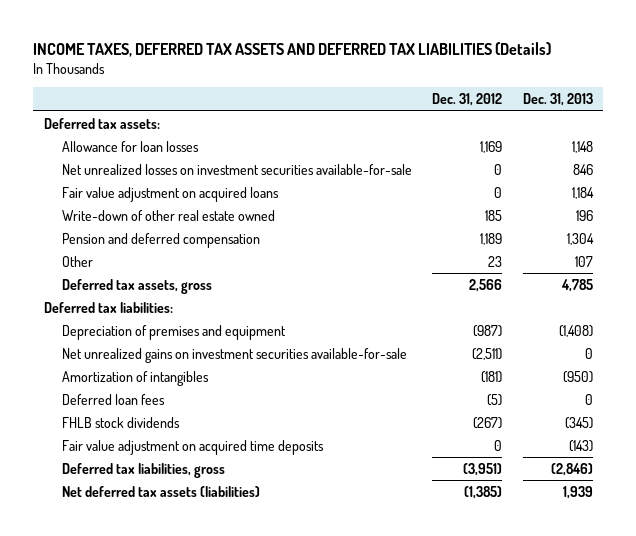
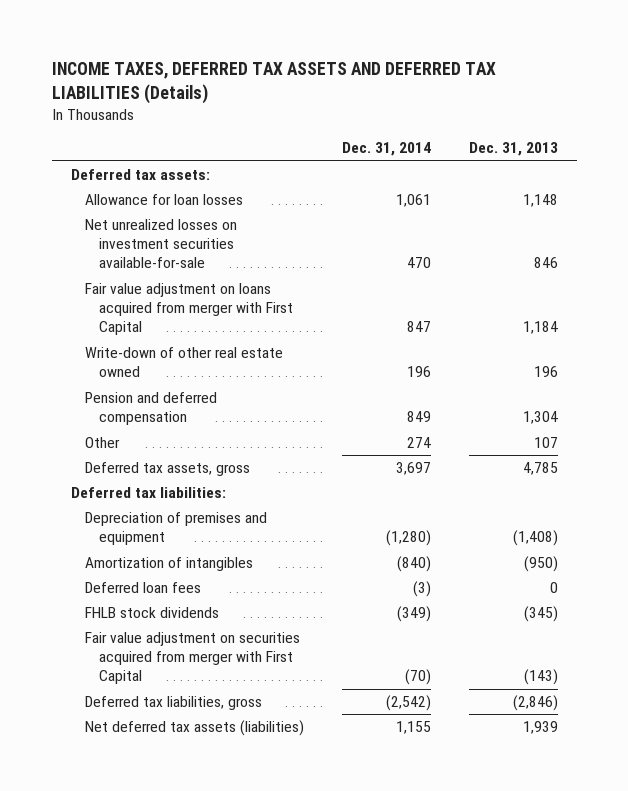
[432,93,503,107] Dec. 31, 2012 -> none
none -> [341,142,431,157] Dec. 31, 2014
[62,186,280,202] Fair value adjustment on acquired loans -> [84,283,293,336] Fair value adjustment on loans acquired from merger with First Capital
[62,347,408,363] Net unrealized gains on investment securities available-for-sale -> none
[62,439,325,455] Fair value adjustment on acquired time deposits -> [84,632,300,685] Fair value adjustment on securities acquired from merger with First Capital

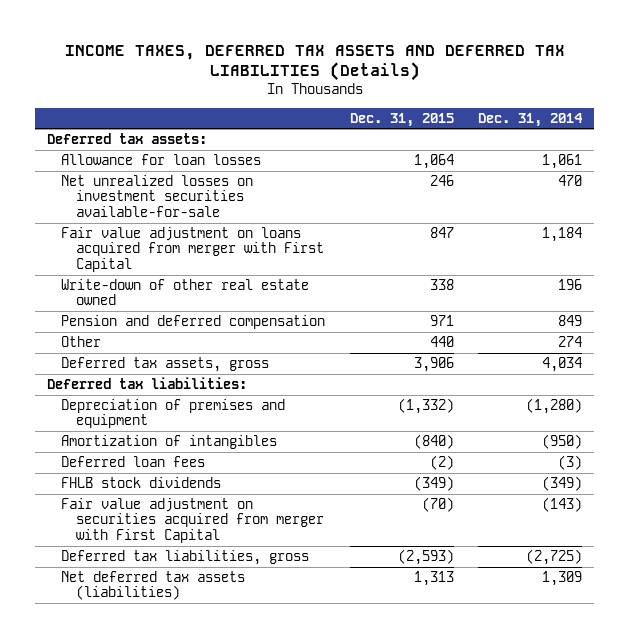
[468,142,558,157] Dec. 31, 2013 -> none
none -> [349,112,454,127] Dec. 31, 2015
[406,321,431,333] 847 -> [542,226,583,242] 1,184
[395,462,431,476] 3,697 -> [542,356,583,372] 4,034
[396,556,431,573] (840) -> [542,433,583,449] (950)
[404,669,431,686] (70) -> [542,496,583,512] (143)
[385,695,431,712] (2,542) -> [526,548,583,565] (2,725)
[395,721,431,735] 1,155 -> [542,570,583,586] 1,309

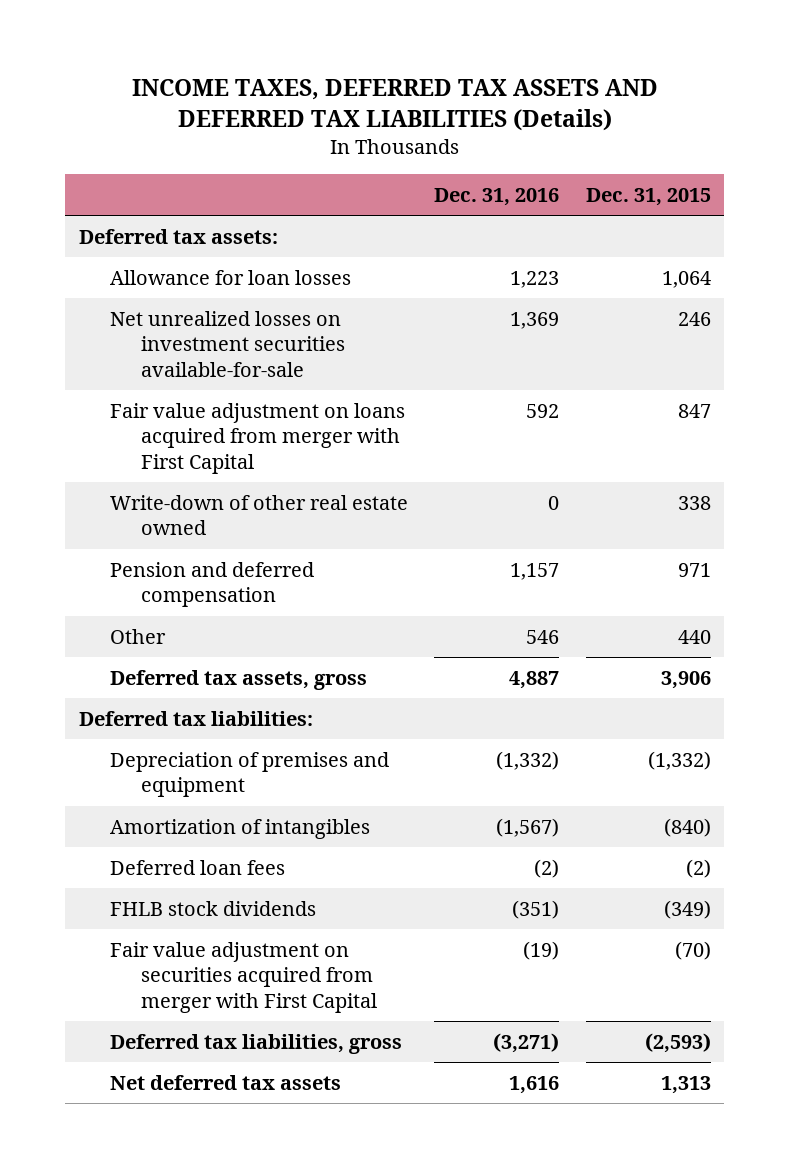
[478,112,584,127] Dec. 31, 2014 -> none
none -> [434,187,560,206] Dec. 31, 2016
[61,570,246,601] Net deferred tax assets (liabilities) -> [109,1074,341,1090] Net deferred tax assets

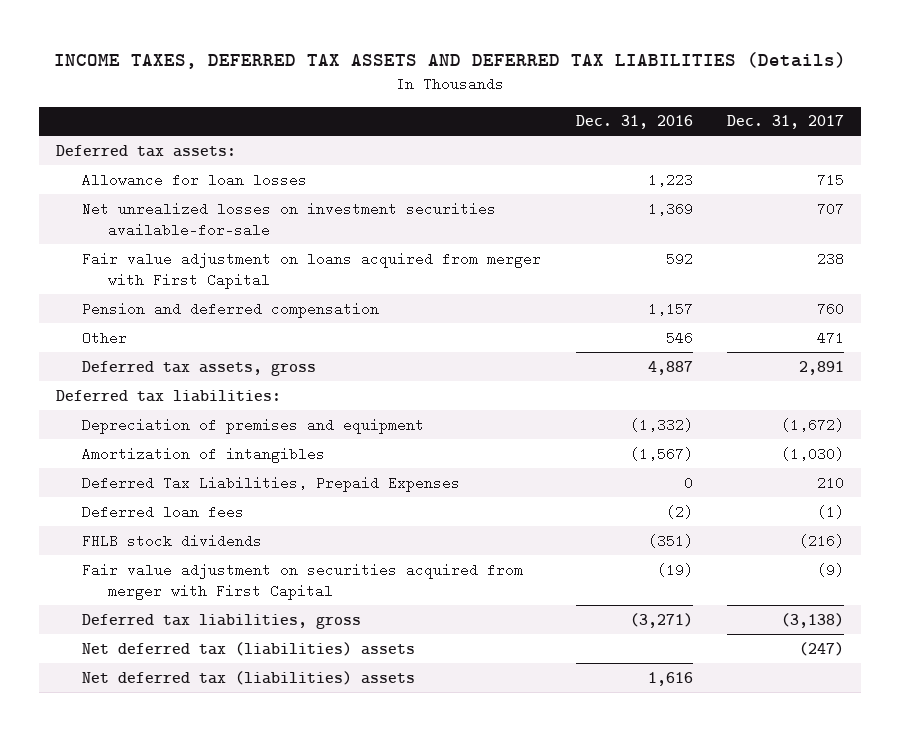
[585,187,711,206] Dec. 31, 2015 -> none
none -> [726,115,844,130] Dec. 31, 2017
[109,494,408,536] Write-down of other real estate owned -> none
none -> [82,475,461,492] Deferred Tax Liabilities, Prepaid Expenses
none -> [82,641,416,656] Net deferred tax (liabilities) assets
[109,1074,341,1090] Net deferred tax assets -> [82,670,416,685] Net deferred tax (liabilities) assets

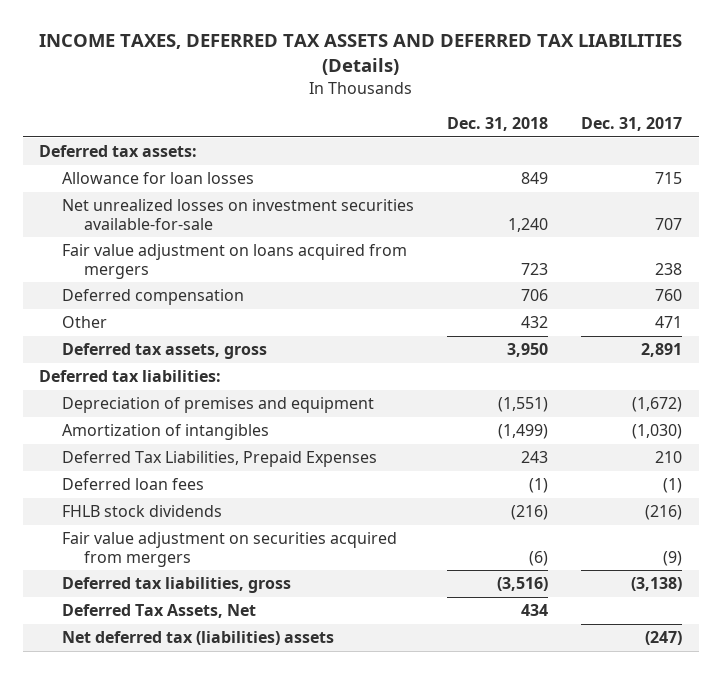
[575,115,693,130] Dec. 31, 2016 -> none
none -> [446,117,548,132] Dec. 31, 2018
[82,251,542,290] Fair value adjustment on loans acquired from merger with First Capital -> [61,244,407,279] Fair value adjustment on loans acquired from mergers
[82,301,380,318] Pension and deferred compensation -> [61,289,244,306] Deferred compensation
[82,562,524,601] Fair value adjustment on securities acquired from merger with First Capital -> [61,532,397,567] Fair value adjustment on securities acquired from mergers
none -> [61,604,256,619] Deferred Tax Assets, Net
[82,670,416,685] Net deferred tax (liabilities) assets -> none

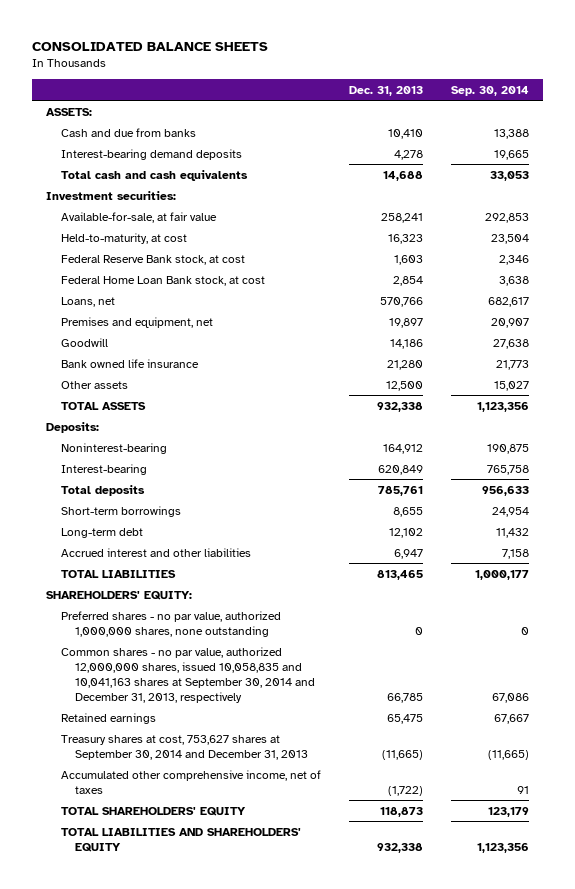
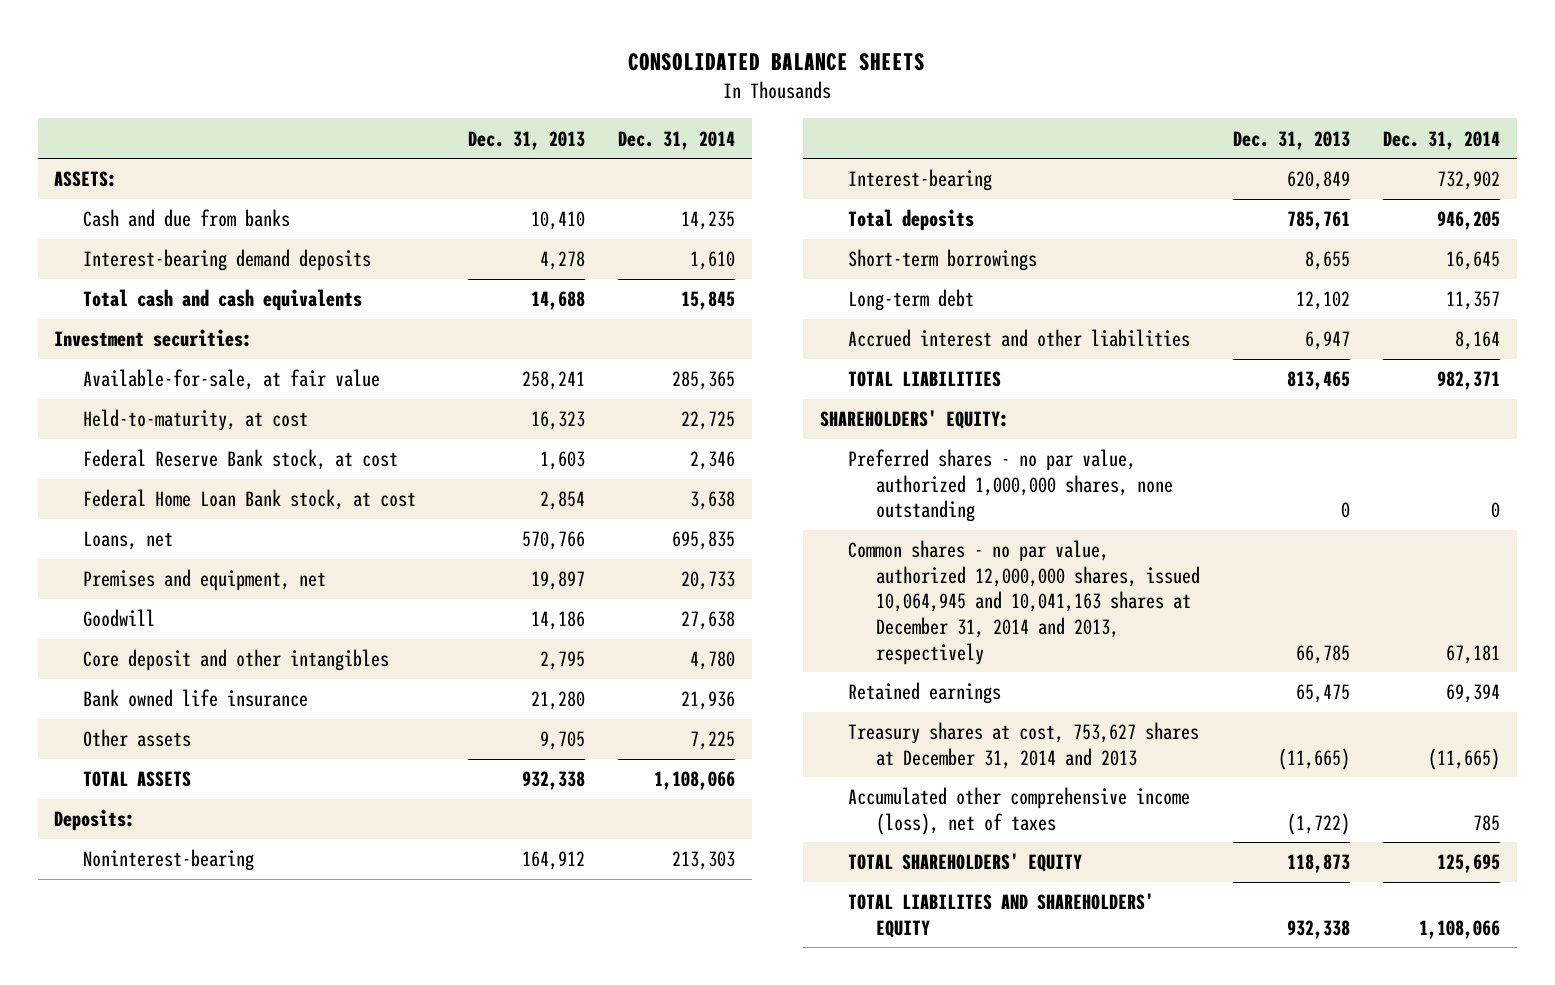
[451,85,530,96] Sep. 30, 2014 -> none
none -> [617,130,735,150] Dec. 31, 2014
none -> [82,649,389,672] Core deposit and other intangibles
[385,380,423,391] 12,500 -> [539,731,585,751] 9,705
[60,646,316,703] Common shares - no par value, authorized 12,000,000 shares, issued 10,058,835 and 10,041,163 shares at September 30, 2014 and December 31, 2013, respectively -> [847,540,1201,665] Common shares - no par value, authorized 12,000,000 shares, issued 10,064,945 and 10,041,163 shares at December 31, 2014 and 2013, respectively
[60,734,309,760] Treasury shares at cost, 753,627 shares at September 30, 2014 and December 31, 2013 -> [847,722,1199,769] Treasury shares at cost, 753,627 shares at December 31, 2014 and 2013
[60,769,321,794] Accumulated other comprehensive income, net of taxes -> [847,787,1190,835] Accumulated other comprehensive income (loss), net of taxes
[60,827,301,852] TOTAL LIABILITIES AND SHAREHOLDERS' EQUITY -> [847,893,1154,938] TOTAL LIABILITES AND SHAREHOLDERS' EQUITY

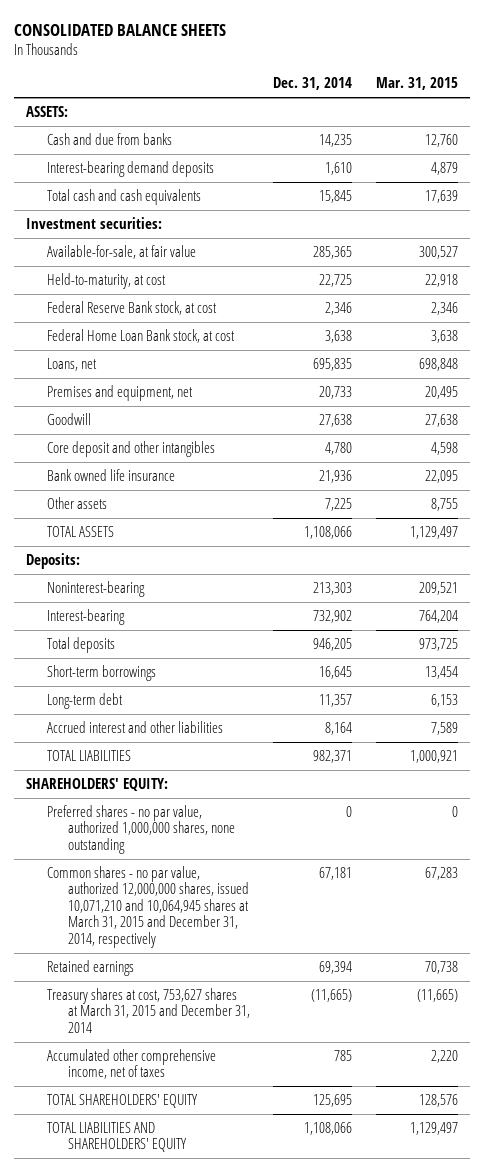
[467,130,585,150] Dec. 31, 2013 -> none
none -> [376,77,459,91] Mar. 31, 2015
[847,540,1201,665] Common shares - no par value, authorized 12,000,000 shares, issued 10,064,945 and 10,041,163 shares at December 31, 2014 and 2013, respectively -> [46,865,249,948] Common shares - no par value, authorized 12,000,000 shares, issued 10,071,210 and 10,064,945 shares at March 31, 2015 and December 31, 2014, respectively
[847,722,1199,769] Treasury shares at cost, 753,627 shares at December 31, 2014 and 2013 -> [46,987,250,1033] Treasury shares at cost, 753,627 shares at March 31, 2015 and December 31, 2014
[847,787,1190,835] Accumulated other comprehensive income (loss), net of taxes -> [46,1048,216,1080] Accumulated other comprehensive income, net of taxes
[847,893,1154,938] TOTAL LIABILITES AND SHAREHOLDERS' EQUITY -> [46,1121,187,1153] TOTAL LIABILITIES AND SHAREHOLDERS' EQUITY

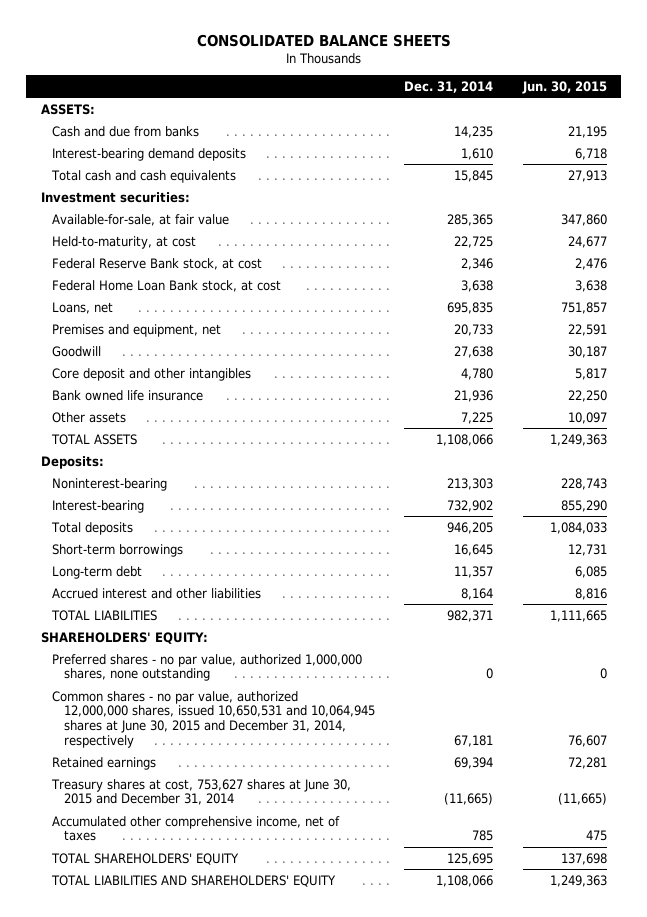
[376,77,459,91] Mar. 31, 2015 -> none
none -> [521,80,607,94] Jun. 30, 2015
[46,865,249,948] Common shares - no par value, authorized 12,000,000 shares, issued 10,071,210 and 10,064,945 shares at March 31, 2015 and December 31, 2014, respectively -> [52,690,376,748] Common shares - no par value, authorized 12,000,000 shares, issued 10,650,531 and 10,064,945 shares at June 30, 2015 and December 31, 2014, respectively
[46,987,250,1033] Treasury shares at cost, 753,627 shares at March 31, 2015 and December 31, 2014 -> [51,778,352,806] Treasury shares at cost, 753,627 shares at June 30, 2015 and December 31, 2014

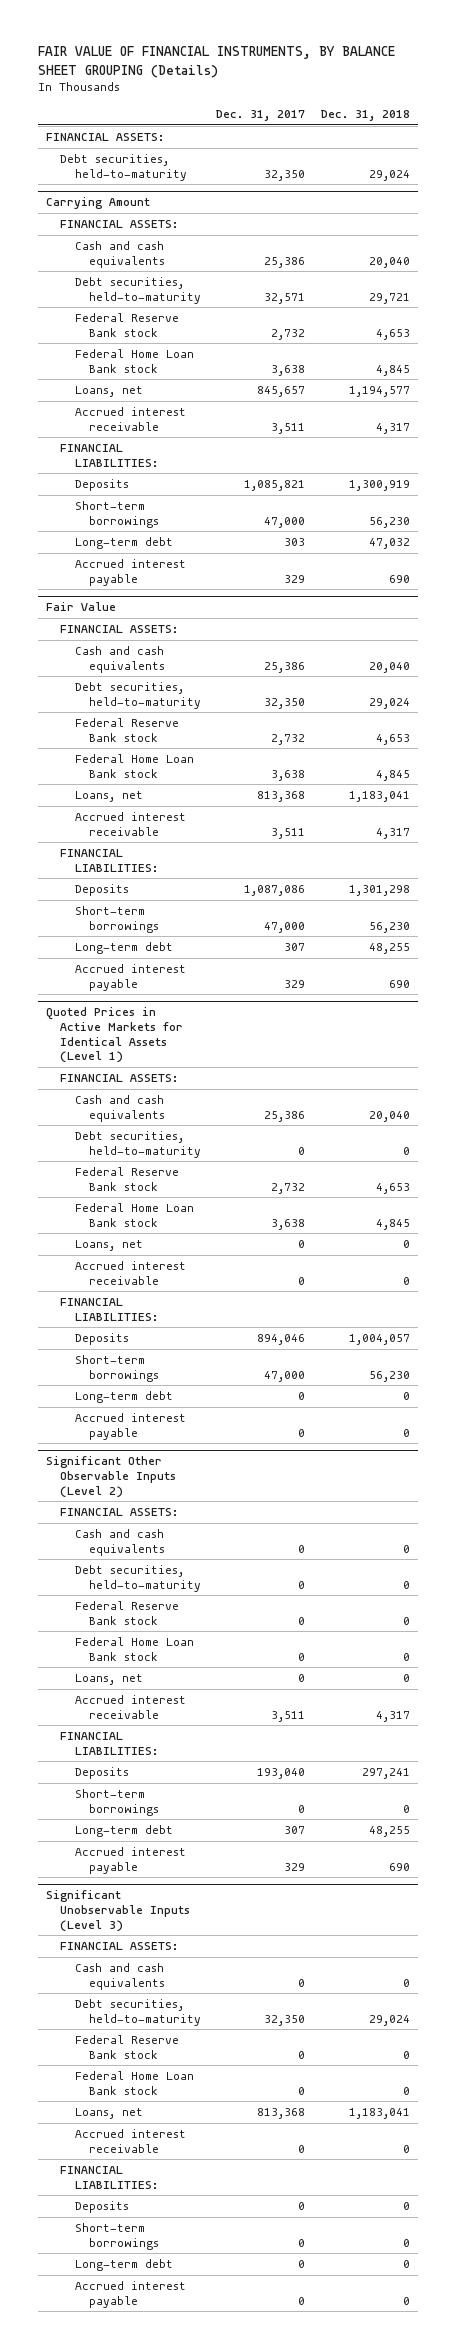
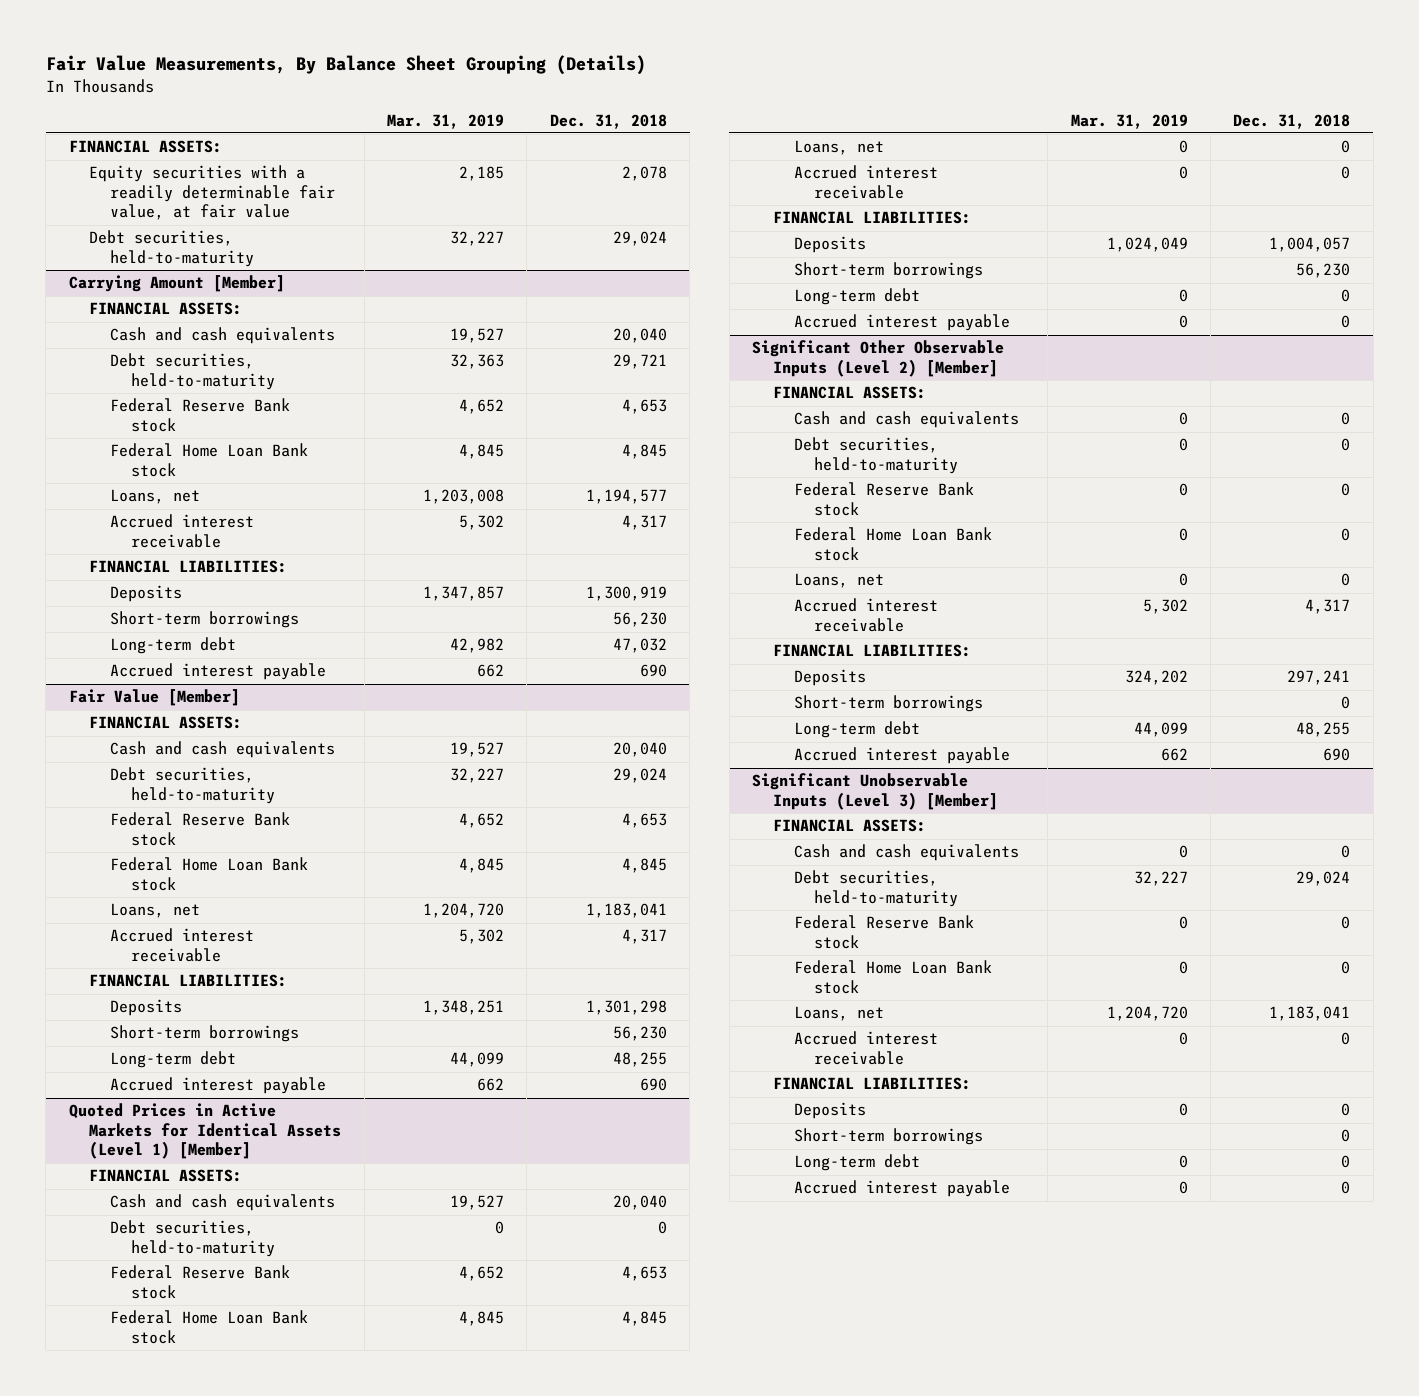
[38,46,396,78] FAIR VALUE OF FINANCIAL INSTRUMENTS, BY BALANCE SHEET GROUPING (Details) -> [45,55,646,76] Fair Value Measurements, By Balance Sheet Grouping (Details)
[216,109,306,121] Dec. 31, 2017 -> none
none -> [387,113,505,129] Mar. 31, 2019
none -> [89,165,336,221] Equity securities with a readily determinable fair value, at fair value
[45,197,150,210] Carrying Amount -> [68,275,285,293] Carrying Amount [Member]
[45,602,116,612] Fair Value -> [68,689,240,707] Fair Value [Member]
[45,1007,184,1064] Quoted Prices in Active Markets for Identical Assets (Level 1) -> [68,1103,342,1160] Quoted Prices in Active Markets for Identical Assets (Level 1) [Member]
[45,1456,177,1498] Significant Other Observable Inputs (Level 2) -> [752,340,1005,377] Significant Other Observable Inputs (Level 2) [Member]
[45,1890,191,1932] Significant Unobservable Inputs (Level 3) -> [752,773,998,810] Significant Unobservable Inputs (Level 3) [Member]

